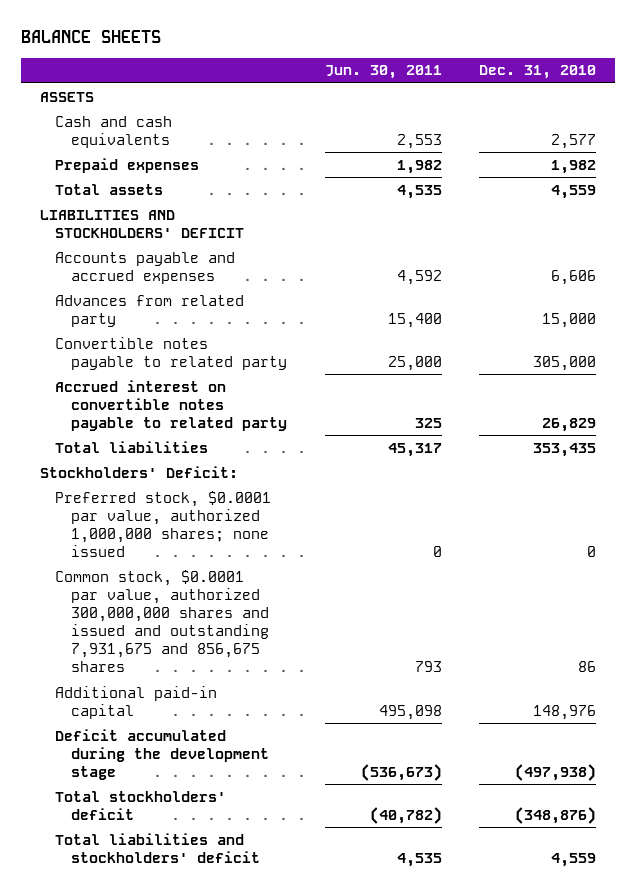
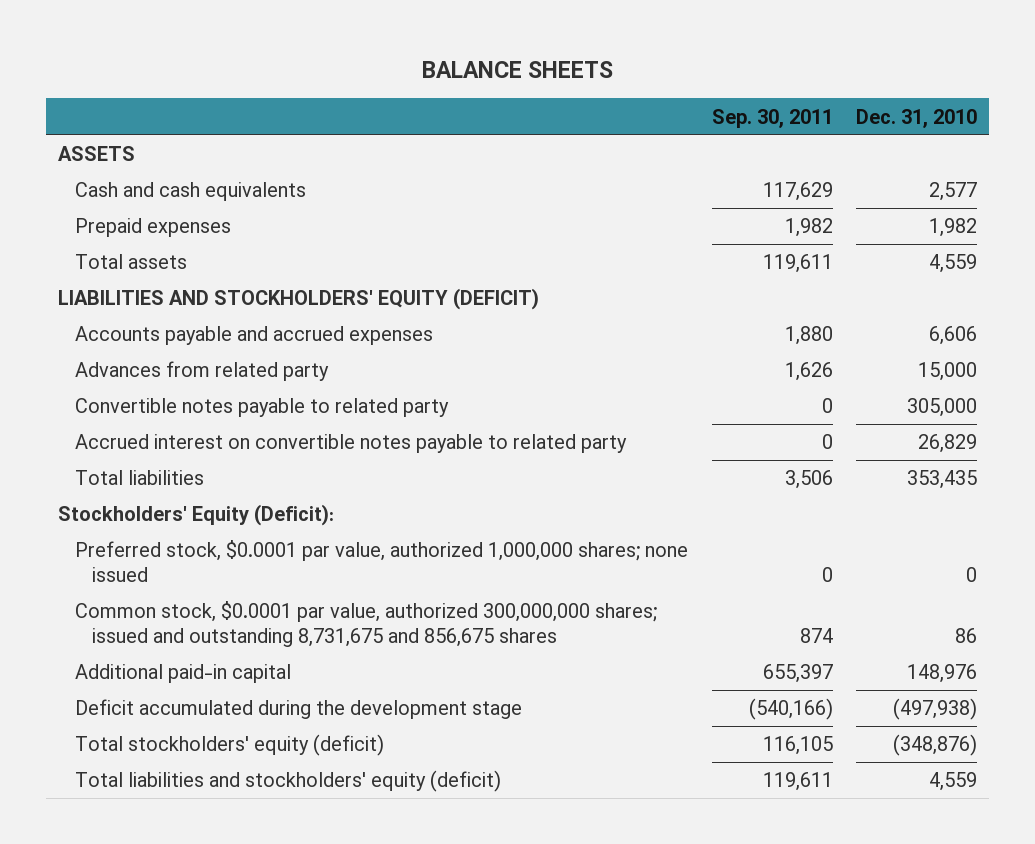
[324,65,442,80] Jun. 30, 2011 -> none
none -> [711,108,833,128] Sep. 30, 2011
[39,209,245,238] LIABILITIES AND STOCKHOLDERS' DEFICIT -> [58,288,540,311] LIABILITIES AND STOCKHOLDERS' EQUITY (DEFICIT)
[39,465,238,478] Stockholders' Deficit: -> [58,504,335,527] Stockholders' Equity (Deficit):
[55,569,269,673] Common stock, $0.0001 par value, authorized 300,000,000 shares and issued and outstanding 7,931,675 and 856,675 shares -> [75,601,658,647] Common stock, $0.0001 par value, authorized 300,000,000 shares; issued and outstanding 8,731,675 and 856,675 shares
[55,790,227,820] Total stockholders' deficit -> [75,734,385,757] Total stockholders' equity (deficit)
[55,832,260,863] Total liabilities and stockholders' deficit -> [75,770,502,793] Total liabilities and stockholders' equity (deficit)

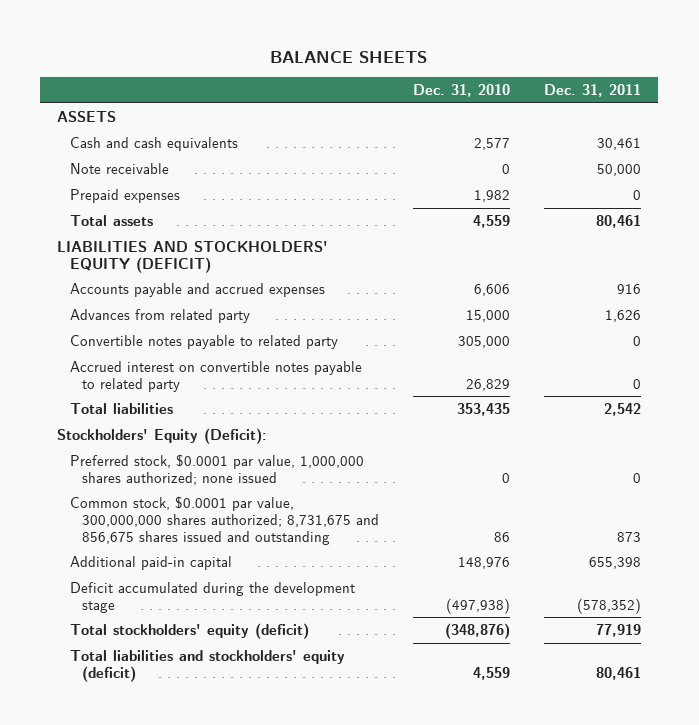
[711,108,833,128] Sep. 30, 2011 -> none
none -> [544,83,642,97] Dec. 31, 2011
none -> [69,162,169,174] Note receivable
[75,540,689,582] Preferred stock, $0.0001 par value, authorized 1,000,000 shares; none issued -> [69,453,364,485] Preferred stock, $0.0001 par value, 1,000,000 shares authorized; none issued
[75,601,658,647] Common stock, $0.0001 par value, authorized 300,000,000 shares; issued and outstanding 8,731,675 and 856,675 shares -> [69,495,379,545] Common stock, $0.0001 par value, 300,000,000 shares authorized; 8,731,675 and 856,675 shares issued and outstanding

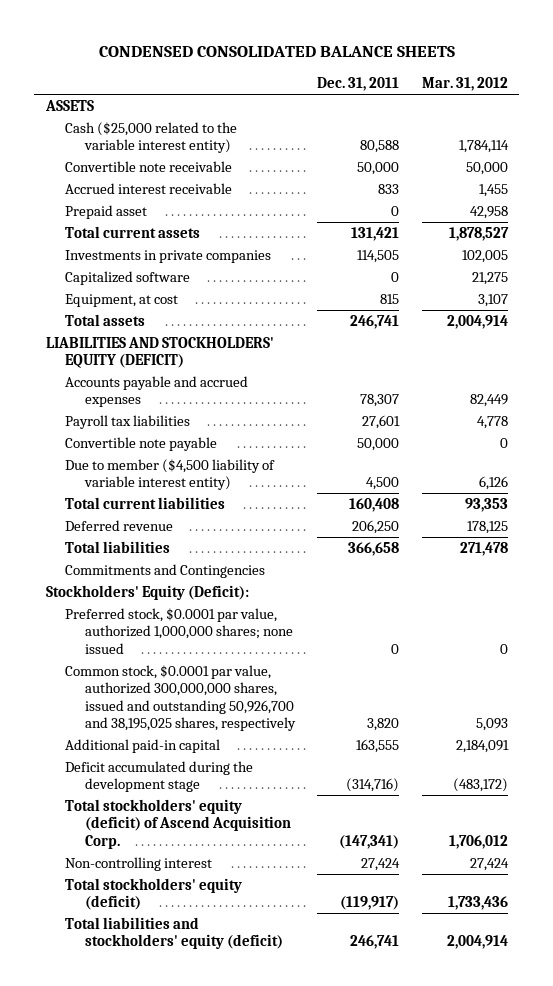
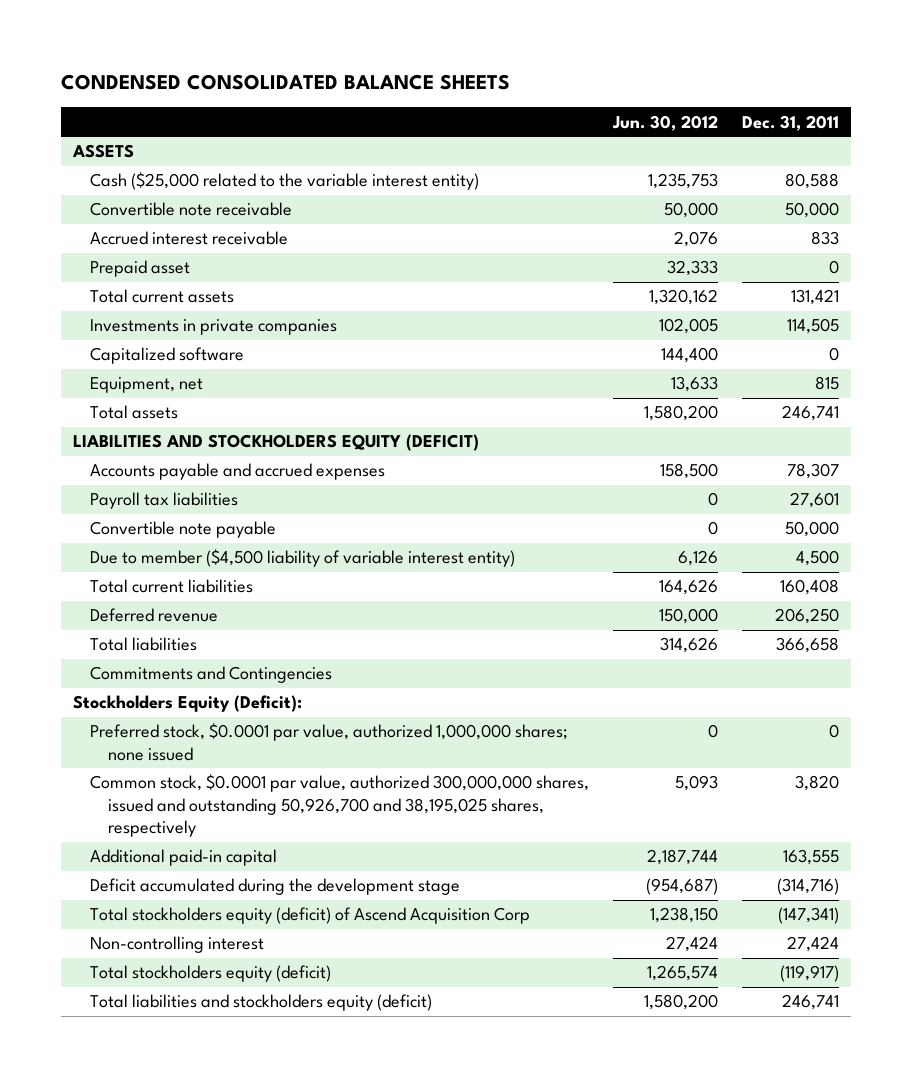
[421,76,508,91] Mar. 31, 2012 -> none
none -> [612,114,719,131] Jun. 30, 2012
[65,294,179,308] Equipment, at cost -> [90,377,204,394] Equipment, net
[45,337,274,369] LIABILITIES AND STOCKHOLDERS' EQUITY (DEFICIT) -> [72,434,479,452] LIABILITIES AND STOCKHOLDERS EQUITY (DEFICIT)
[45,585,249,601] Stockholders' Equity (Deficit): -> [72,695,302,713] Stockholders Equity (Deficit):
[65,799,291,849] Total stockholders' equity (deficit) of Ascend Acquisition Corp. -> [90,907,531,925] Total stockholders equity (deficit) of Ascend Acquisition Corp
[65,878,243,911] Total stockholders' equity (deficit) -> [90,965,332,983] Total stockholders equity (deficit)
[65,917,283,950] Total liabilities and stockholders' equity (deficit) -> [90,994,433,1012] Total liabilities and stockholders equity (deficit)

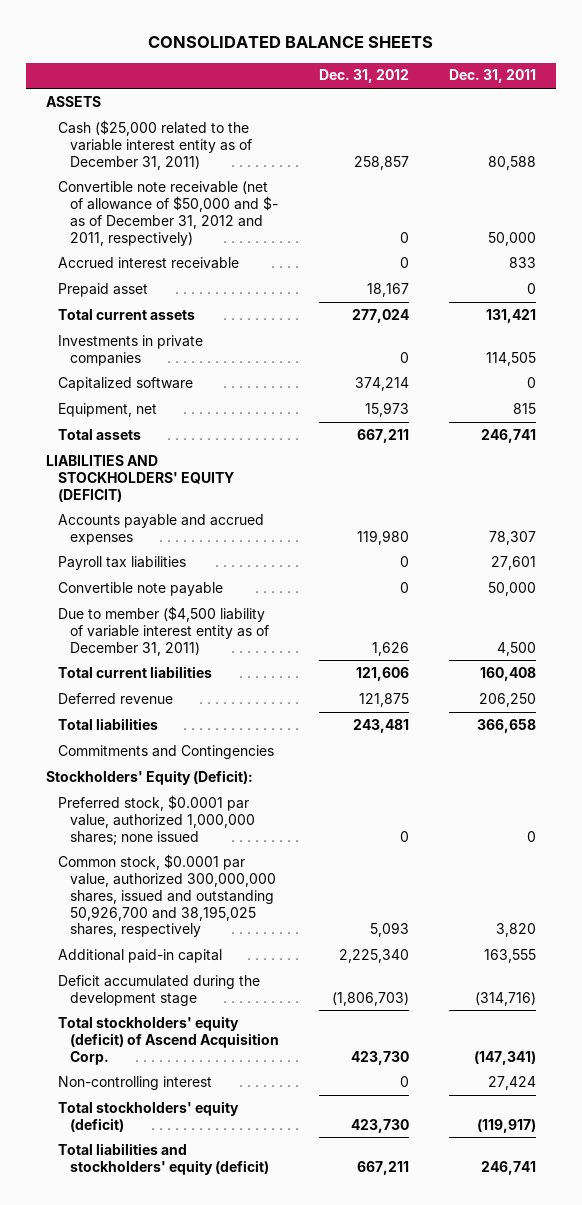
[60,73,510,90] CONDENSED CONSOLIDATED BALANCE SHEETS -> [148,36,434,49] CONSOLIDATED BALANCE SHEETS
[612,114,719,131] Jun. 30, 2012 -> none
none -> [318,69,409,84] Dec. 31, 2012
[90,172,480,191] Cash ($25,000 related to the variable interest entity) -> [58,119,252,170] Cash ($25,000 related to the variable interest entity as of December 31, 2011)
[90,202,293,217] Convertible note receivable -> [58,180,278,246] Convertible note receivable (net of allowance of $50,000 and $- as of December 31, 2012 and 2011, respectively)
[72,434,479,452] LIABILITIES AND STOCKHOLDERS EQUITY (DEFICIT) -> [46,454,235,502] LIABILITIES AND STOCKHOLDERS' EQUITY (DEFICIT)
[90,549,516,568] Due to member ($4,500 liability of variable interest entity) -> [58,605,269,656] Due to member ($4,500 liability of variable interest entity as of December 31, 2011)
[72,695,302,713] Stockholders Equity (Deficit): -> [46,769,254,785] Stockholders' Equity (Deficit):
[90,907,531,925] Total stockholders equity (deficit) of Ascend Acquisition Corp -> [58,1015,279,1065] Total stockholders' equity (deficit) of Ascend Acquisition Corp.
[90,965,332,983] Total stockholders equity (deficit) -> [58,1100,240,1132] Total stockholders' equity (deficit)
[90,994,433,1012] Total liabilities and stockholders equity (deficit) -> [58,1142,269,1175] Total liabilities and stockholders' equity (deficit)

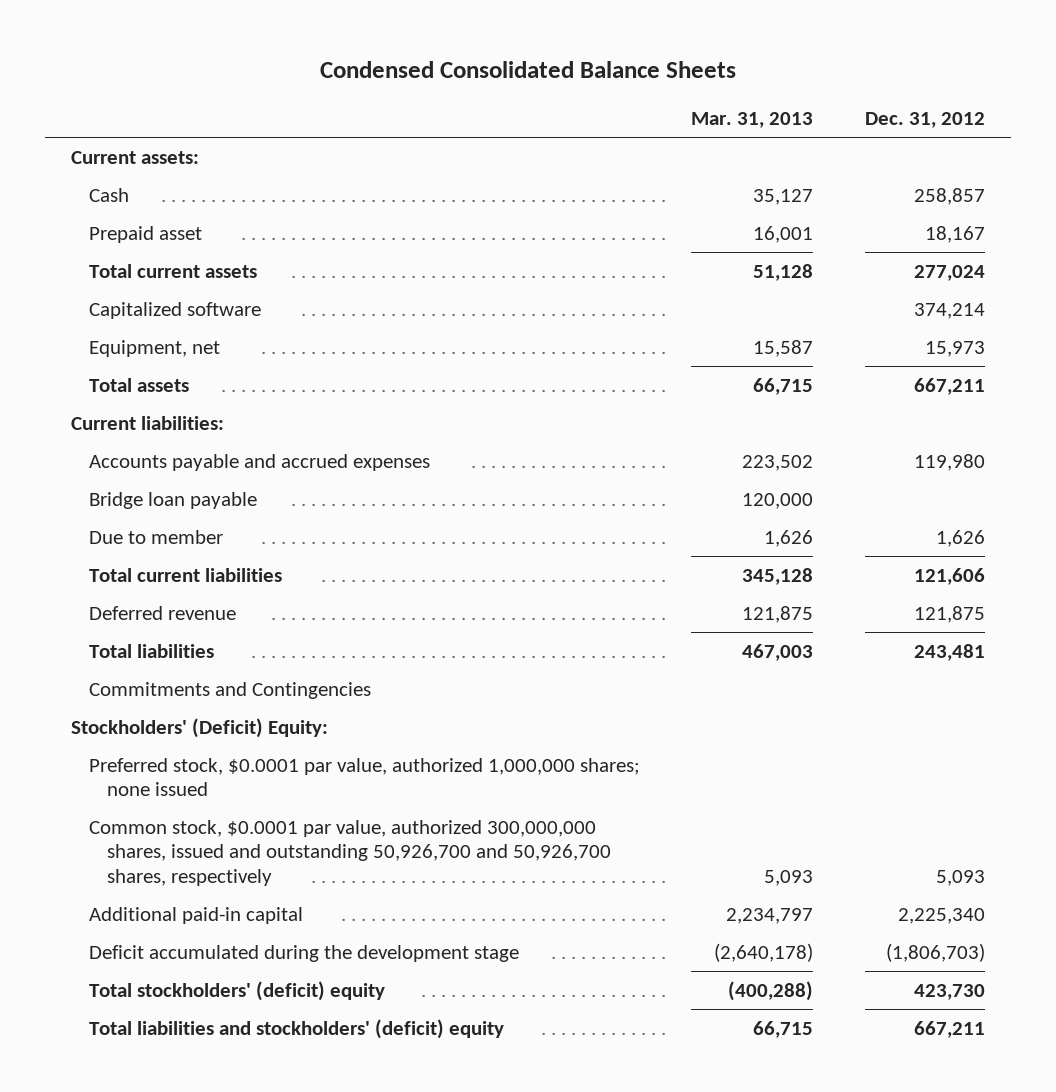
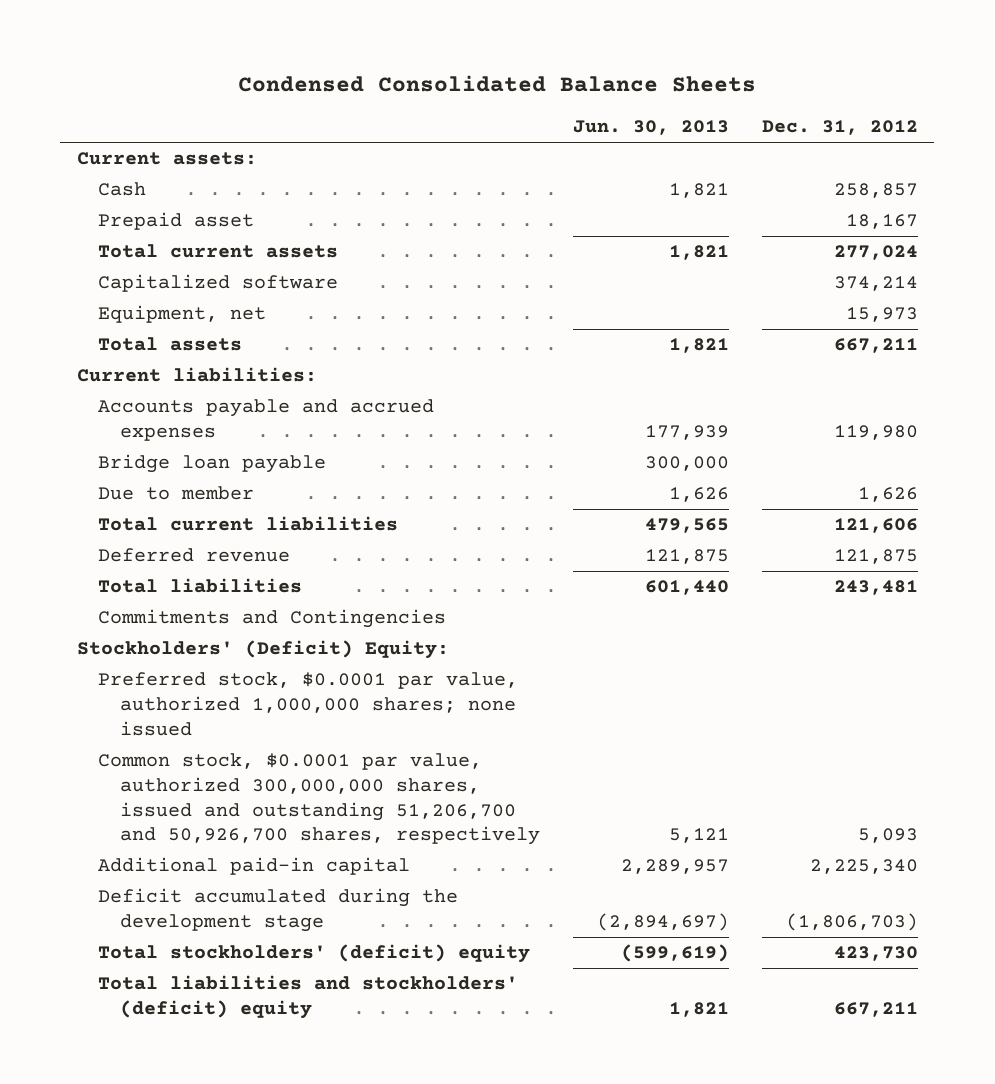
[691,111,814,128] Mar. 31, 2013 -> none
none -> [573,120,730,136] Jun. 30, 2013
[88,819,611,886] Common stock, $0.0001 par value, authorized 300,000,000 shares, issued and outstanding 50,926,700 and 50,926,700 shares, respectively -> [98,753,541,846] Common stock, $0.0001 par value, authorized 300,000,000 shares, issued and outstanding 51,206,700 and 50,926,700 shares, respectively

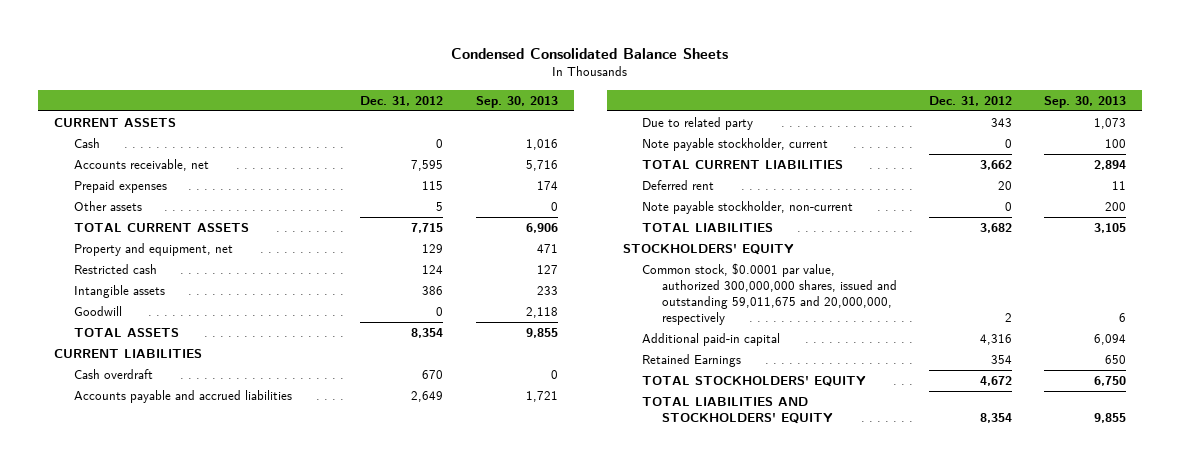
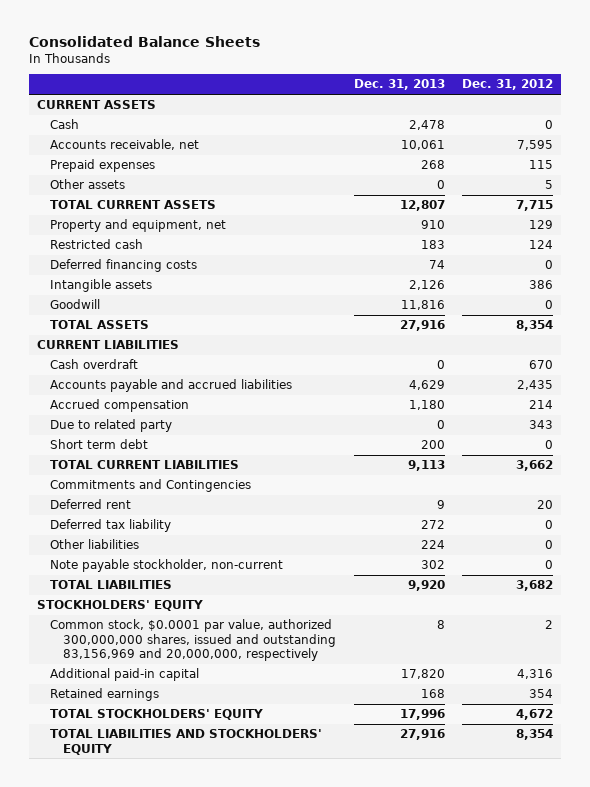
[451,47,729,59] Condensed Consolidated Balance Sheets -> [28,35,260,47] Consolidated Balance Sheets
[475,95,558,108] Sep. 30, 2013 -> none
none -> [353,79,445,91] Dec. 31, 2013
none -> [50,259,198,273] Deferred financing costs
[411,391,444,403] 2,649 -> [516,380,553,391] 2,435
none -> [50,399,190,413] Accrued compensation
[642,138,829,152] Note payable stockholder, current -> none
none -> [50,439,149,450] Short term debt
none -> [50,479,252,493] Commitments and Contingencies
none -> [50,519,172,533] Deferred tax liability
none -> [50,539,140,550] Other liabilities
[642,263,897,325] Common stock, $0.0001 par value, authorized 300,000,000 shares, issued and outstanding 59,011,675 and 20,000,000, respectively -> [50,619,337,662] Common stock, $0.0001 par value, authorized 300,000,000 shares, issued and outstanding 83,156,969 and 20,000,000, respectively
[642,354,742,368] Retained Earnings -> [50,688,160,702] Retained earnings

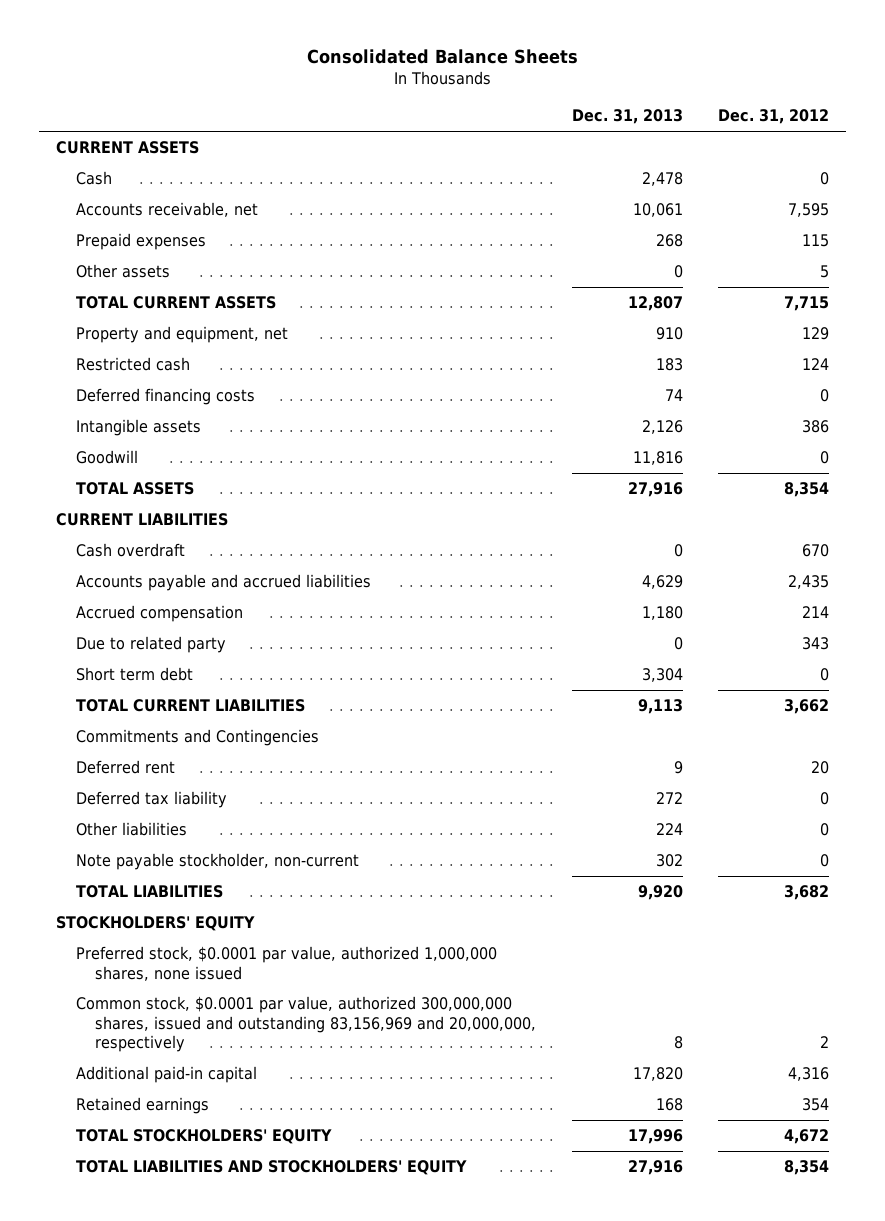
[420,440,445,450] 200 -> [641,668,683,683] 3,304
none -> [75,946,497,981] Preferred stock, $0.0001 par value, authorized 1,000,000 shares, none issued

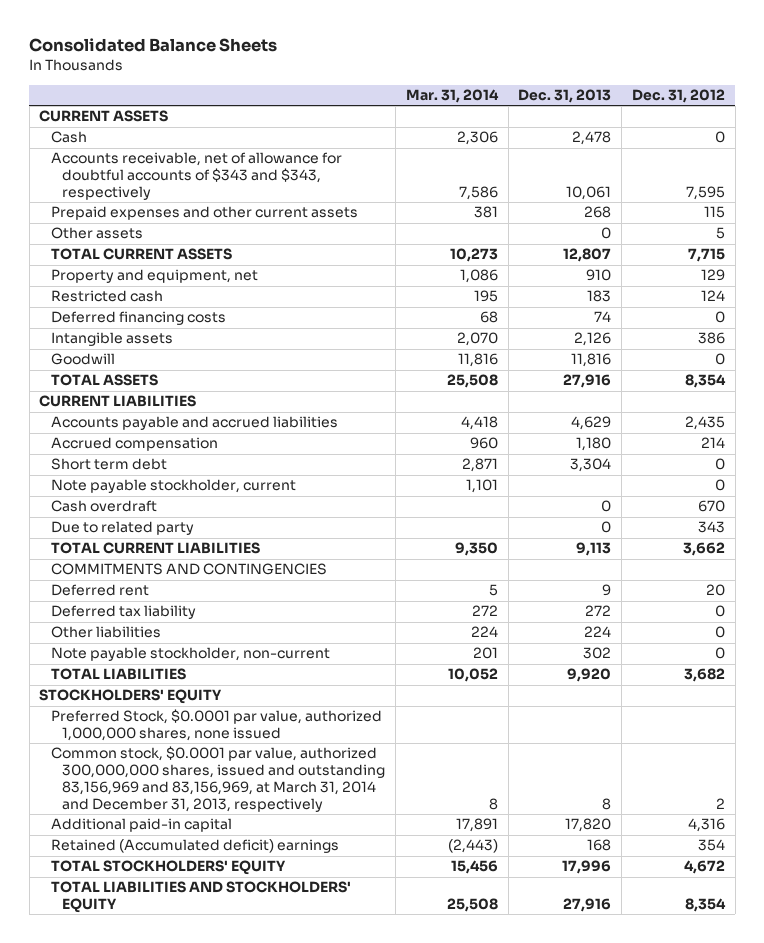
none -> [405,89,499,104] Mar. 31, 2014
[75,202,258,218] Accounts receivable, net -> [50,152,342,200] Accounts receivable, net of allowance for doubtful accounts of $343 and $343, respectively
[75,233,206,251] Prepaid expenses -> [50,206,358,221] Prepaid expenses and other current assets
none -> [50,479,296,494] Note payable stockholder, current
[75,543,185,558] Cash overdraft -> [50,500,157,513] Cash overdraft
[75,636,226,654] Due to related party -> [50,521,194,536] Due to related party
[75,729,319,747] Commitments and Contingencies -> [50,563,327,576] COMMITMENTS AND CONTINGENCIES
[75,946,497,981] Preferred stock, $0.0001 par value, authorized 1,000,000 shares, none issued -> [50,709,382,742] Preferred Stock, $0.0001 par value, authorized 1,000,000 shares, none issued
[75,996,537,1053] Common stock, $0.0001 par value, authorized 300,000,000 shares, issued and outstanding 83,156,969 and 20,000,000, respectively -> [50,746,386,812] Common stock, $0.0001 par value, authorized 300,000,000 shares, issued and outstanding 83,156,969 and 83,156,969, at March 31, 2014 and December 31, 2013, respectively
[75,1097,209,1115] Retained earnings -> [50,839,339,854] Retained (Accumulated deficit) earnings

